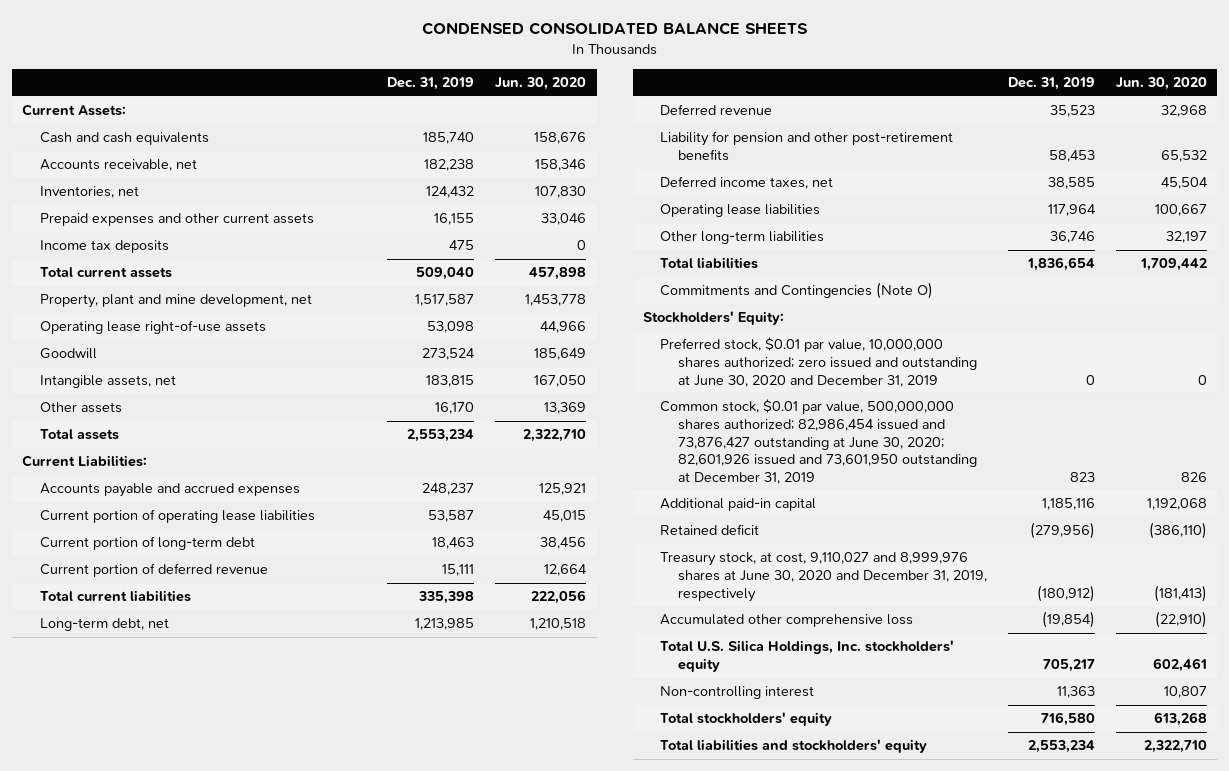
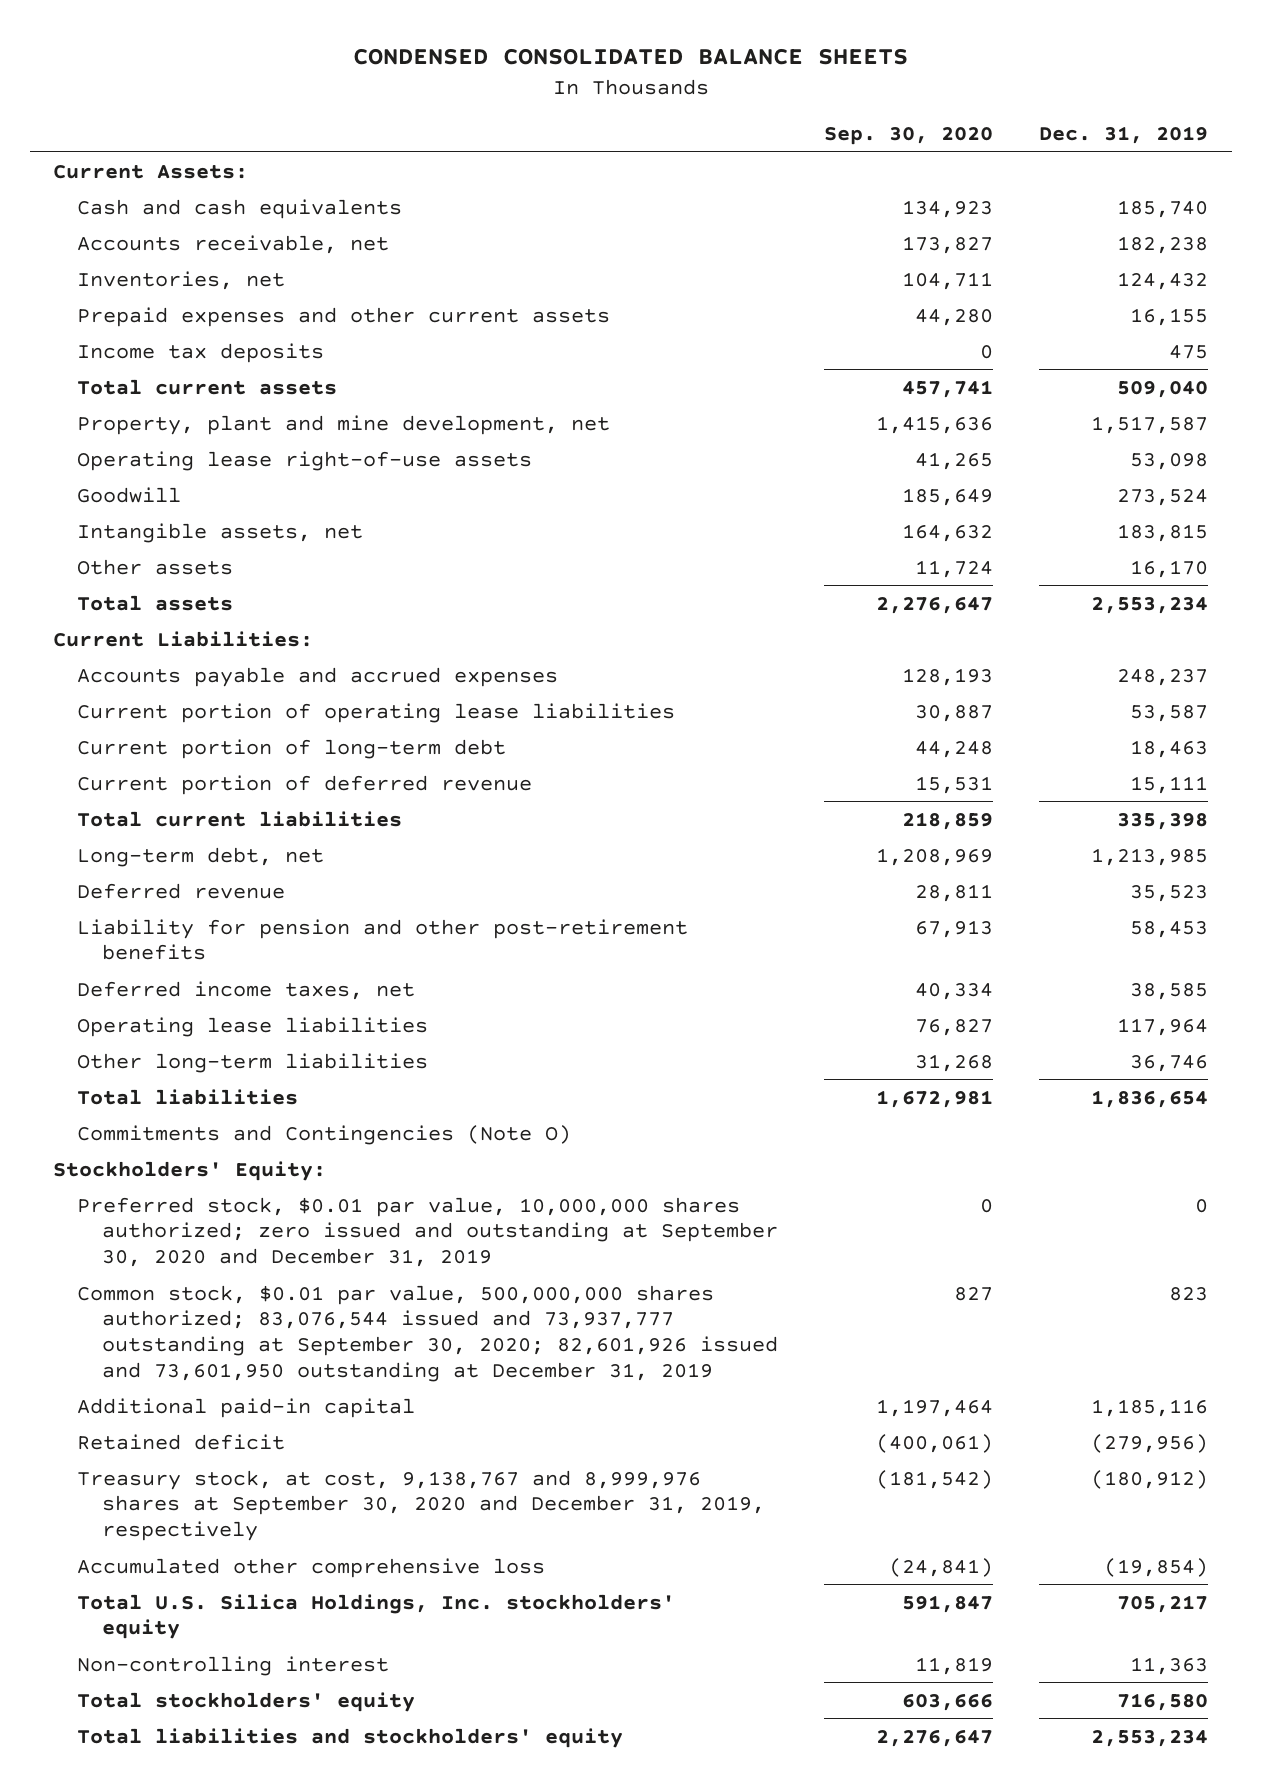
[494,76,586,90] Jun. 30, 2020 -> none
none -> [823,127,993,146] Sep. 30, 2020
[660,337,977,387] Preferred stock, $0.01 par value, 10,000,000 shares authorized; zero issued and outstanding at June 30, 2020 and December 31, 2019 -> [77,1196,778,1267] Preferred stock, $0.01 par value, 10,000,000 shares authorized; zero issued and outstanding at September 30, 2020 and December 31, 2019
[660,399,977,484] Common stock, $0.01 par value, 500,000,000 shares authorized; 82,986,454 issued and 73,876,427 outstanding at June 30, 2020; 82,601,926 issued and 73,601,950 outstanding at December 31, 2019 -> [77,1284,778,1382] Common stock, $0.01 par value, 500,000,000 shares authorized; 83,076,544 issued and 73,937,777 outstanding at September 30, 2020; 82,601,926 issued and 73,601,950 outstanding at December 31, 2019
[660,552,987,602] Treasury stock, at cost, 9,110,027 and 8,999,976 shares at June 30, 2020 and December 31, 2019, respectively -> [77,1469,765,1541] Treasury stock, at cost, 9,138,767 and 8,999,976 shares at September 30, 2020 and December 31, 2019, respectively

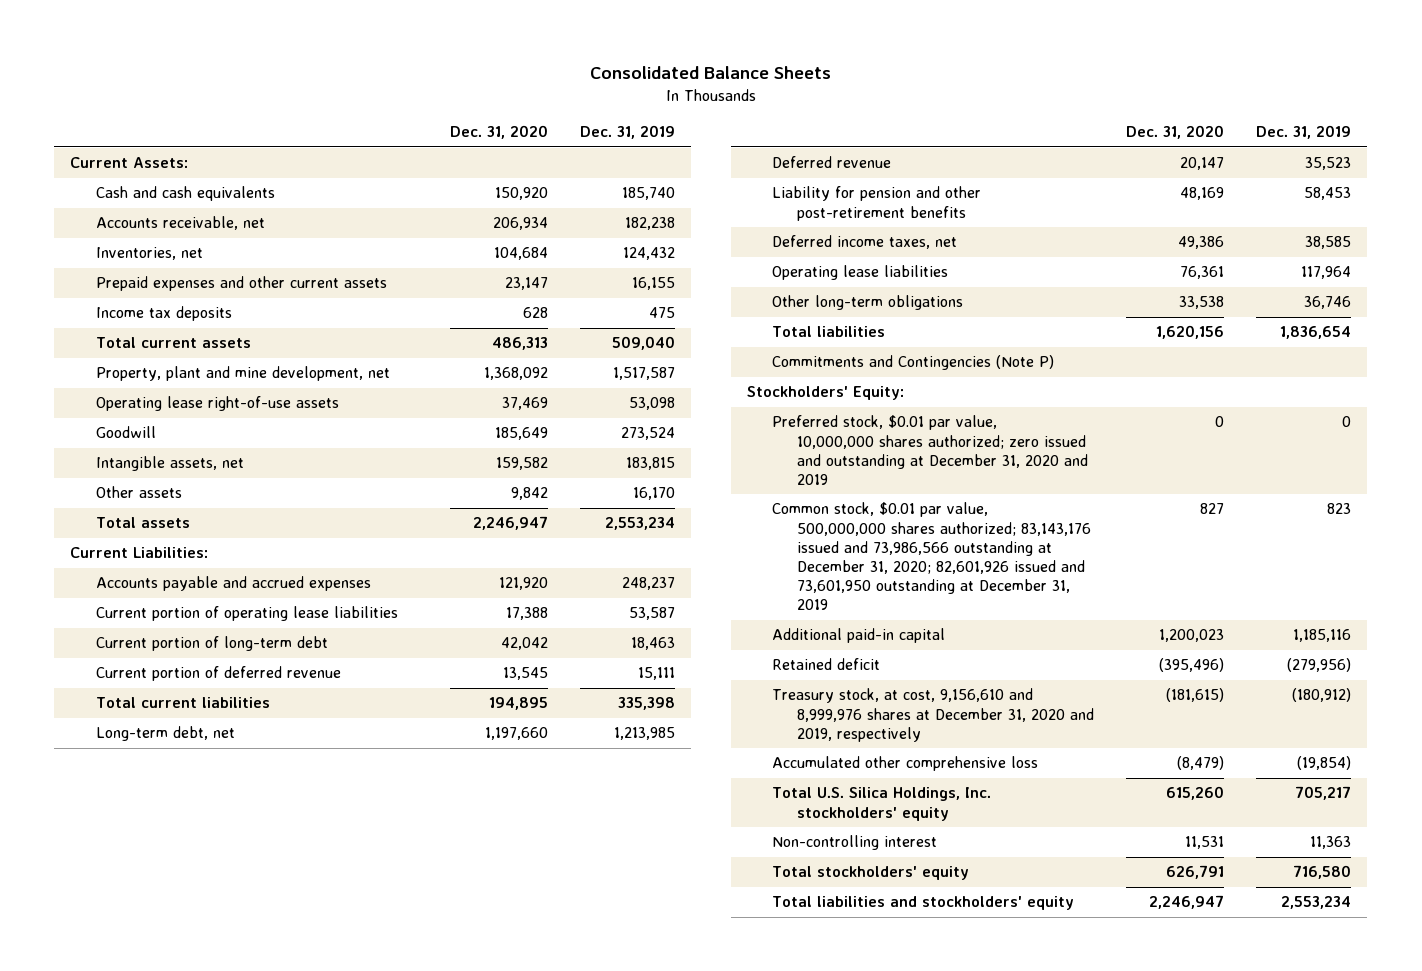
[352,48,908,66] CONDENSED CONSOLIDATED BALANCE SHEETS -> [589,66,831,80] Consolidated Balance Sheets
[823,127,993,146] Sep. 30, 2020 -> none
none -> [449,125,548,140] Dec. 31, 2020
[77,1052,429,1073] Other long-term liabilities -> [772,295,964,311] Other long-term obligations
[77,1124,572,1145] Commitments and Contingencies (Note O) -> [772,355,1055,371] Commitments and Contingencies (Note P)
[77,1196,778,1267] Preferred stock, $0.01 par value, 10,000,000 shares authorized; zero issued and outstanding at September 30, 2020 and December 31, 2019 -> [772,415,1089,485] Preferred stock, $0.01 par value, 10,000,000 shares authorized; zero issued and outstanding at December 31, 2020 and 2019
[77,1284,778,1382] Common stock, $0.01 par value, 500,000,000 shares authorized; 83,076,544 issued and 73,937,777 outstanding at September 30, 2020; 82,601,926 issued and 73,601,950 outstanding at December 31, 2019 -> [772,502,1092,611] Common stock, $0.01 par value, 500,000,000 shares authorized; 83,143,176 issued and 73,986,566 outstanding at December 31, 2020; 82,601,926 issued and 73,601,950 outstanding at December 31, 2019
[77,1469,765,1541] Treasury stock, at cost, 9,138,767 and 8,999,976 shares at September 30, 2020 and December 31, 2019, respectively -> [772,688,1095,742] Treasury stock, at cost, 9,156,610 and 8,999,976 shares at December 31, 2020 and 2019, respectively

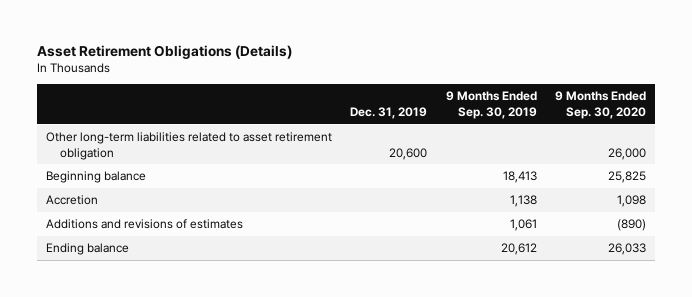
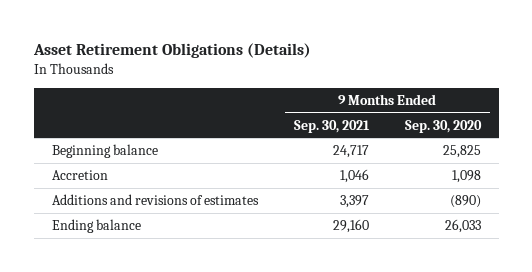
[350,107,428,120] Dec. 31, 2019 -> none
[445,91,537,120] 9 Months Ended Sep. 30, 2019 -> none
none -> [293,119,370,133] Sep. 30, 2021
[46,132,333,160] Other long-term liabilities related to asset retirement obligation -> none

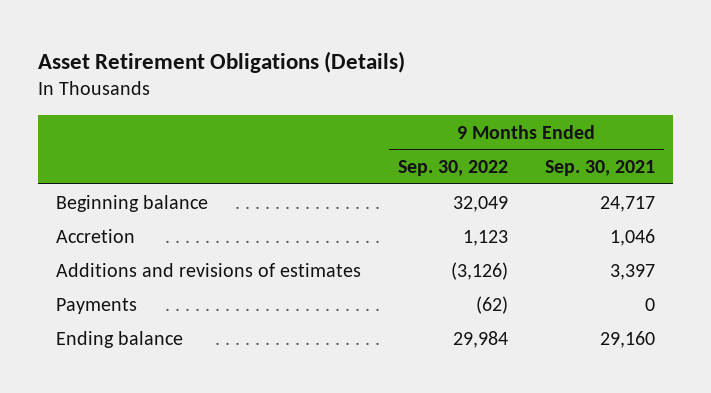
[404,119,482,133] Sep. 30, 2020 -> none
none -> [397,159,508,176] Sep. 30, 2022
none -> [56,297,138,314] Payments

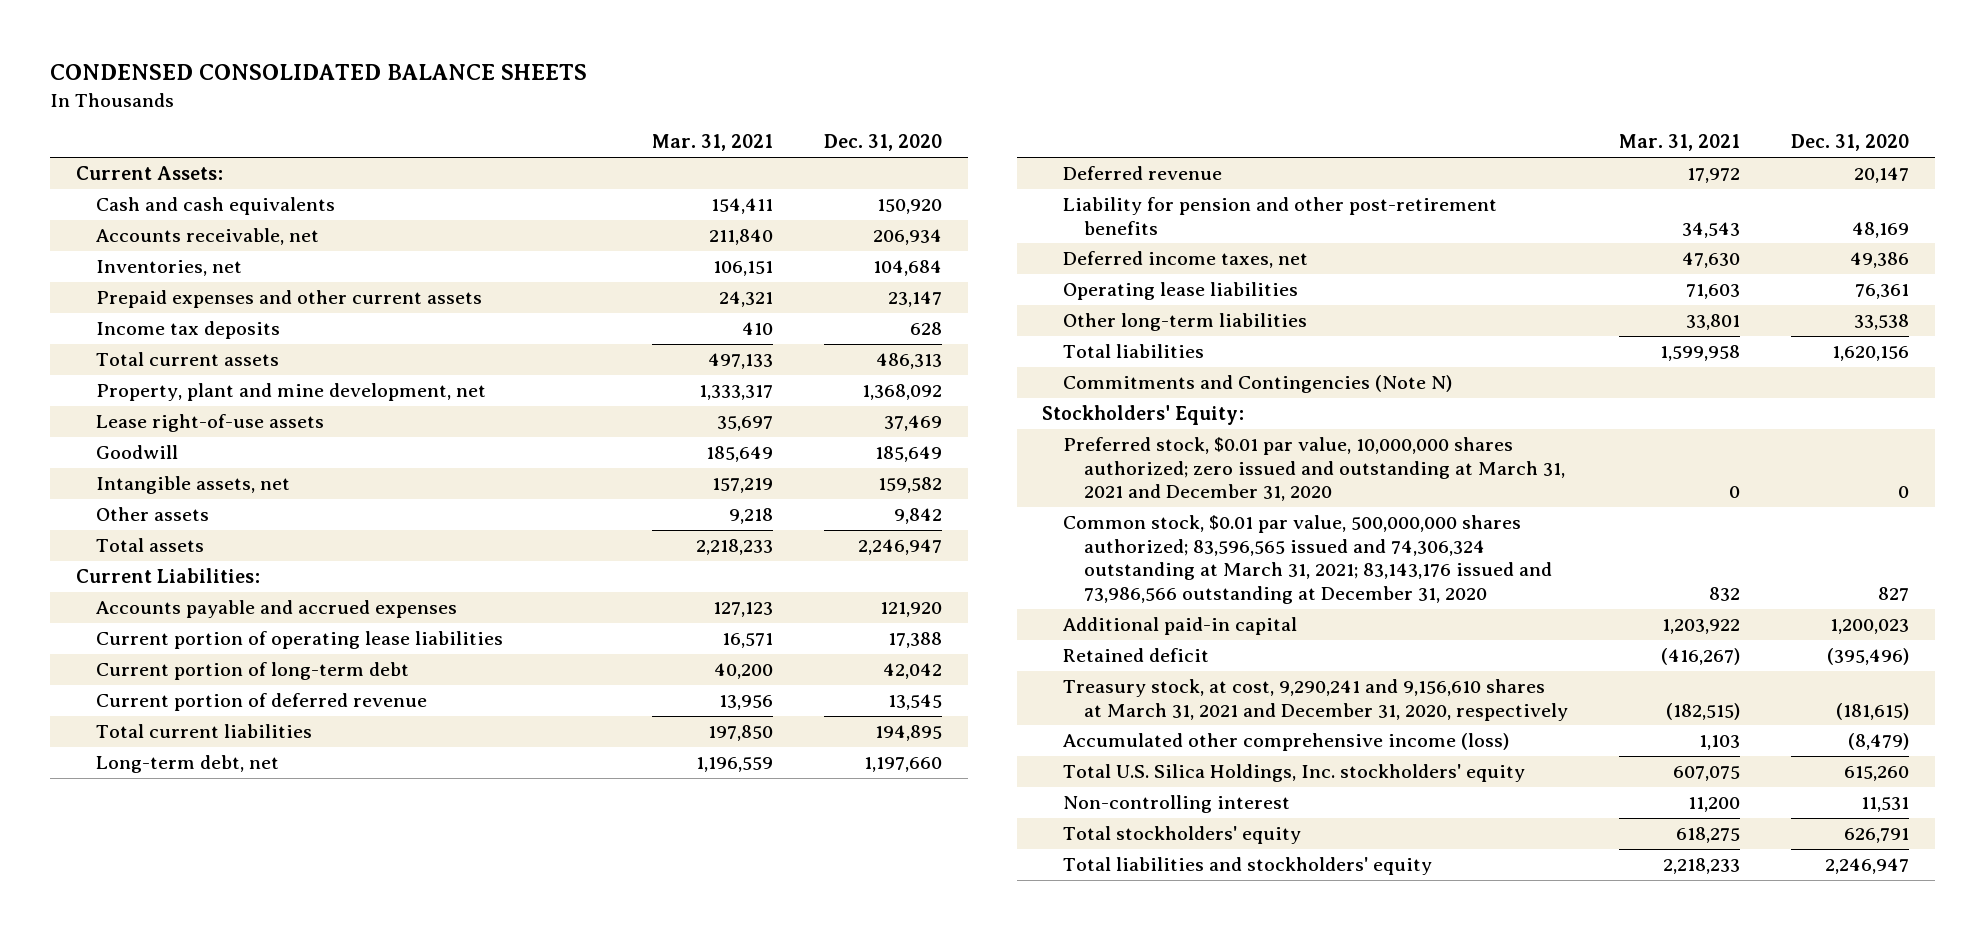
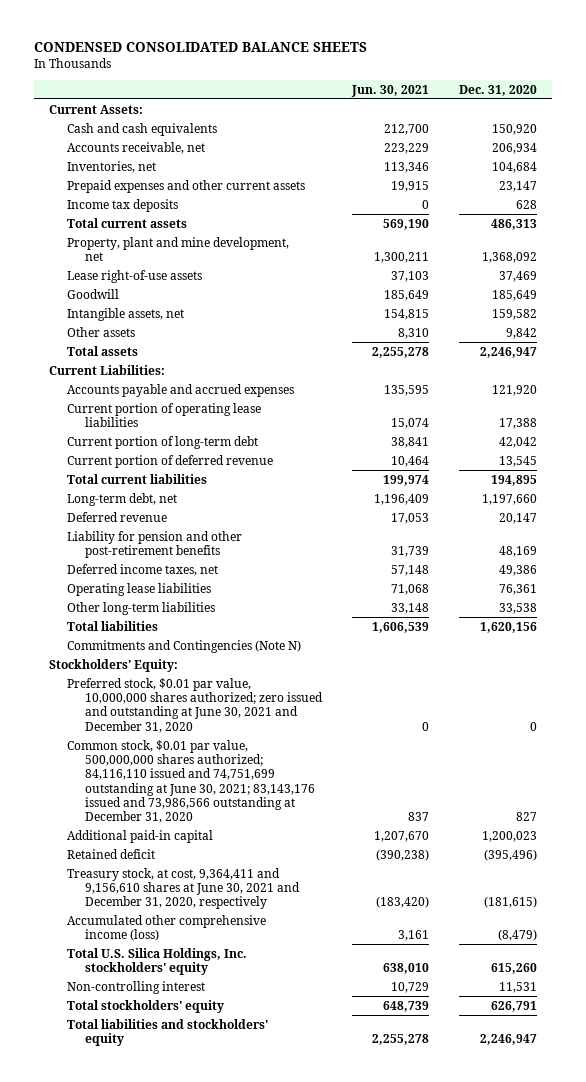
[652,134,774,152] Mar. 31, 2021 -> none
none -> [351,84,430,97] Jun. 30, 2021
[1063,437,1565,502] Preferred stock, $0.01 par value, 10,000,000 shares authorized; zero issued and outstanding at March 31, 2021 and December 31, 2020 -> [67,677,324,733] Preferred stock, $0.01 par value, 10,000,000 shares authorized; zero issued and outstanding at June 30, 2021 and December 31, 2020
[1063,515,1552,604] Common stock, $0.01 par value, 500,000,000 shares authorized; 83,596,565 issued and 74,306,324 outstanding at March 31, 2021; 83,143,176 issued and 73,986,566 outstanding at December 31, 2020 -> [67,739,316,824] Common stock, $0.01 par value, 500,000,000 shares authorized; 84,116,110 issued and 74,751,699 outstanding at June 30, 2021; 83,143,176 issued and 73,986,566 outstanding at December 31, 2020
[1063,679,1568,721] Treasury stock, at cost, 9,290,241 and 9,156,610 shares at March 31, 2021 and December 31, 2020, respectively -> [67,867,301,910] Treasury stock, at cost, 9,364,411 and 9,156,610 shares at June 30, 2021 and December 31, 2020, respectively

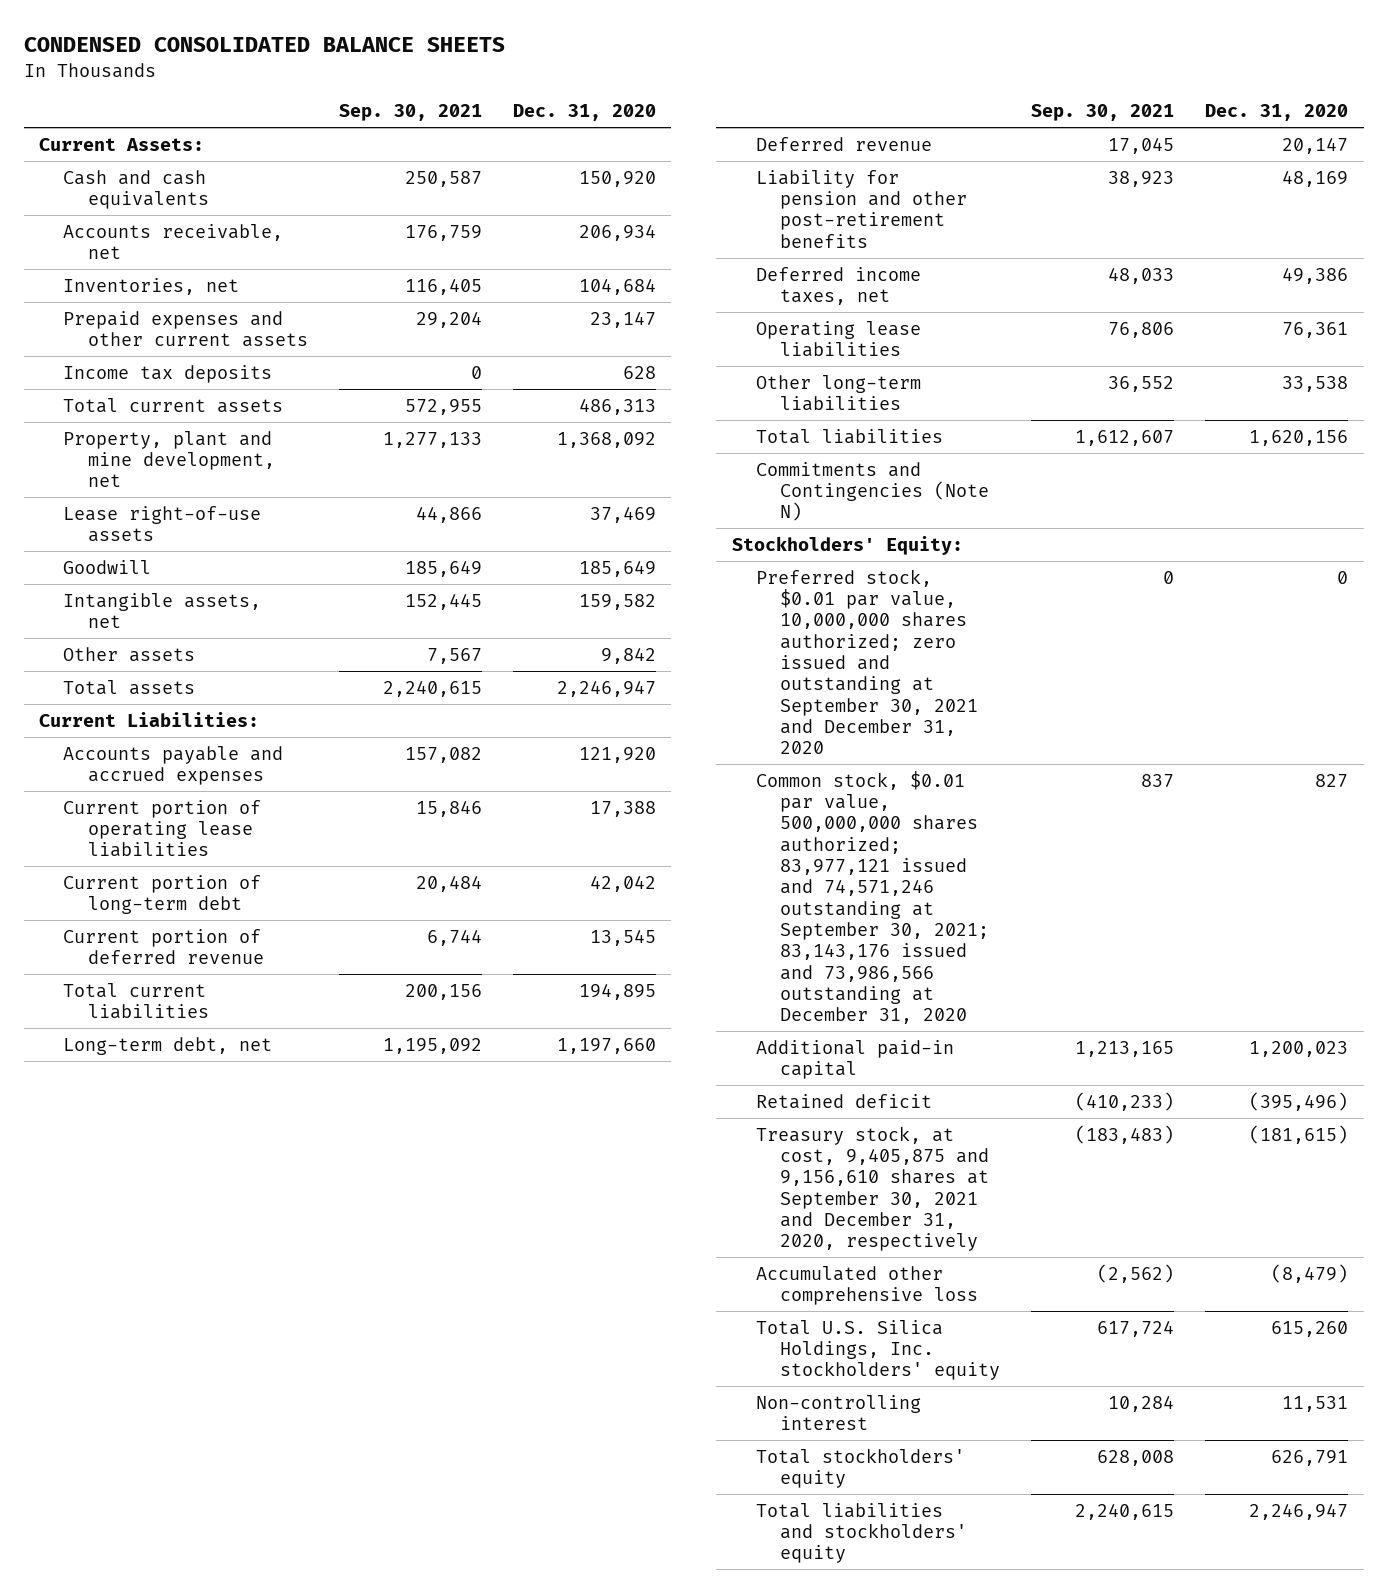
[351,84,430,97] Jun. 30, 2021 -> none
none -> [338,104,482,122] Sep. 30, 2021
[67,677,324,733] Preferred stock, $0.01 par value, 10,000,000 shares authorized; zero issued and outstanding at June 30, 2021 and December 31, 2020 -> [756,568,979,755] Preferred stock, $0.01 par value, 10,000,000 shares authorized; zero issued and outstanding at September 30, 2021 and December 31, 2020
[67,739,316,824] Common stock, $0.01 par value, 500,000,000 shares authorized; 84,116,110 issued and 74,751,699 outstanding at June 30, 2021; 83,143,176 issued and 73,986,566 outstanding at December 31, 2020 -> [756,770,990,1025] Common stock, $0.01 par value, 500,000,000 shares authorized; 83,977,121 issued and 74,571,246 outstanding at September 30, 2021; 83,143,176 issued and 73,986,566 outstanding at December 31, 2020
[67,867,301,910] Treasury stock, at cost, 9,364,411 and 9,156,610 shares at June 30, 2021 and December 31, 2020, respectively -> [756,1125,990,1252] Treasury stock, at cost, 9,405,875 and 9,156,610 shares at September 30, 2021 and December 31, 2020, respectively
[67,914,267,941] Accumulated other comprehensive income (loss) -> [756,1265,979,1306] Accumulated other comprehensive loss

